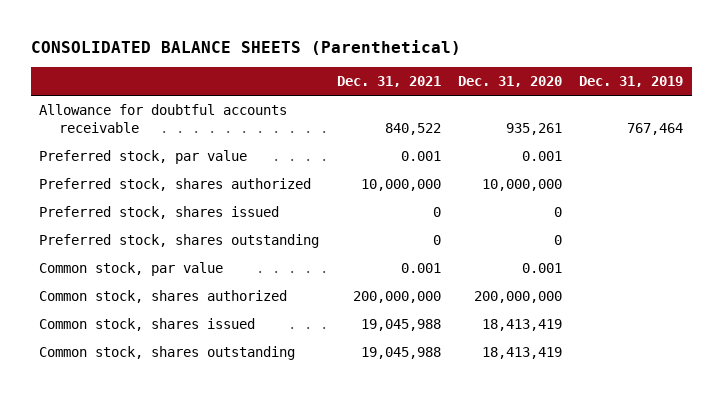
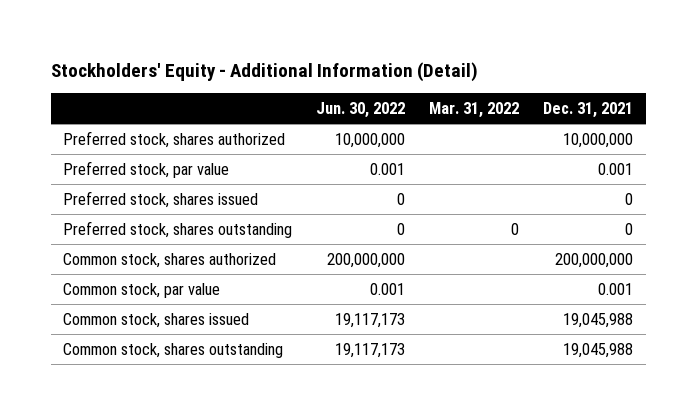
[30,39,461,55] CONSOLIDATED BALANCE SHEETS (Parenthetical) -> [51,61,479,82] Stockholders' Equity - Additional Information (Detail)
[457,76,562,88] Dec. 31, 2020 -> none
[579,76,684,88] Dec. 31, 2019 -> none
none -> [316,102,406,119] Jun. 30, 2022
none -> [429,102,520,119] Mar. 31, 2022
[39,104,288,133] Allowance for doubtful accounts receivable -> none
[39,150,248,165] Preferred stock, par value -> [63,160,230,178] Preferred stock, par value
[39,262,224,277] Common stock, par value -> [63,282,221,298] Common stock, par value

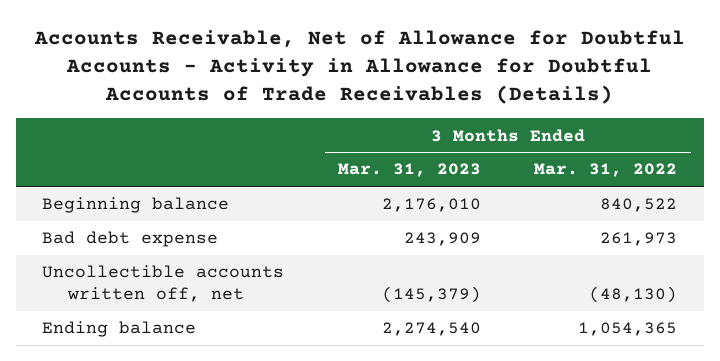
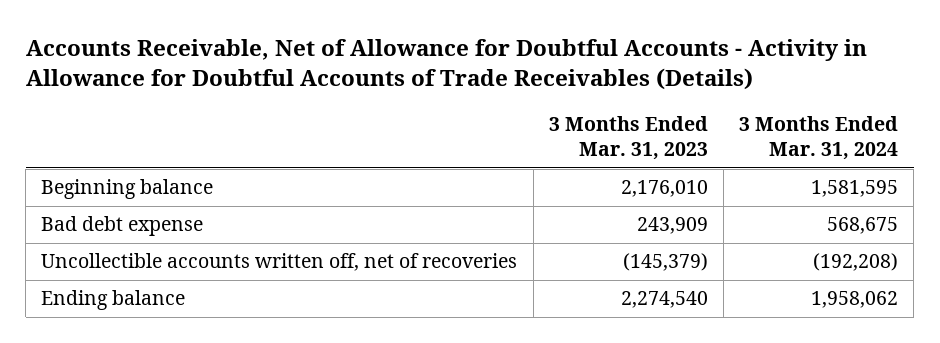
[534,163,678,178] Mar. 31, 2022 -> none
none -> [739,116,899,161] 3 Months Ended Mar. 31, 2024
[42,265,285,303] Uncollectible accounts written off, net -> [41,253,518,272] Uncollectible accounts written off, net of recoveries

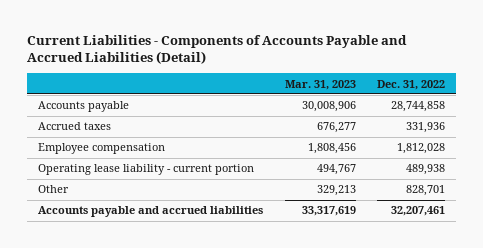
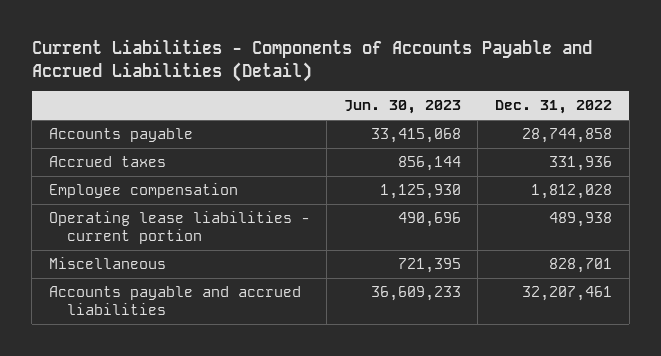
[284,79,356,90] Mar. 31, 2023 -> none
none -> [343,100,461,115] Jun. 30, 2023
[38,164,255,176] Operating lease liability - current portion -> [48,211,310,245] Operating lease liabilities - current portion
[38,185,70,194] Other -> [48,257,166,270] Miscellaneous

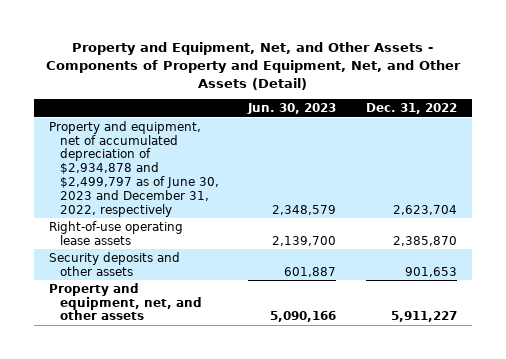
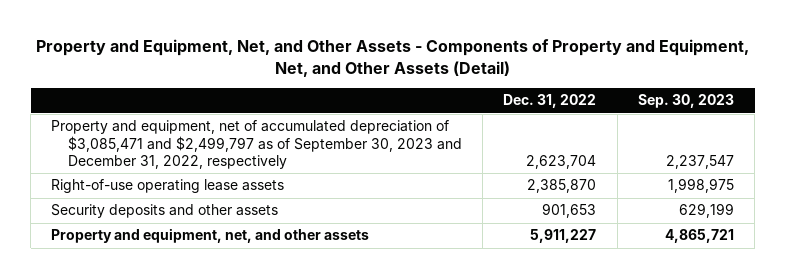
[247,103,337,115] Jun. 30, 2023 -> none
none -> [637,94,734,109] Sep. 30, 2023
[48,120,220,217] Property and equipment, net of accumulated depreciation of $2,934,878 and $2,499,797 as of June 30, 2023 and December 31, 2022, respectively -> [51,120,462,170] Property and equipment, net of accumulated depreciation of $3,085,471 and $2,499,797 as of September 30, 2023 and December 31, 2022, respectively

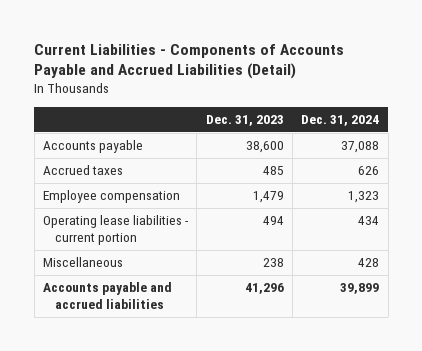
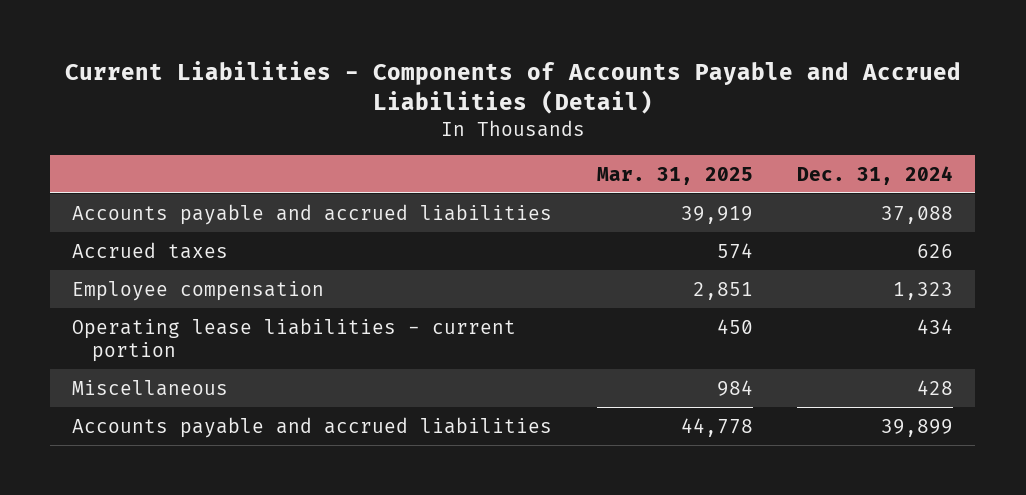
[205,114,284,126] Dec. 31, 2023 -> none
none -> [596,166,753,185] Mar. 31, 2025
[43,140,144,154] Accounts payable -> [72,203,553,225] Accounts payable and accrued liabilities

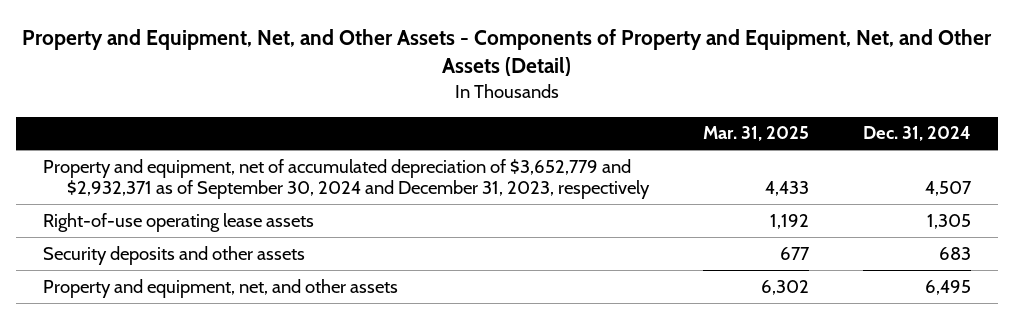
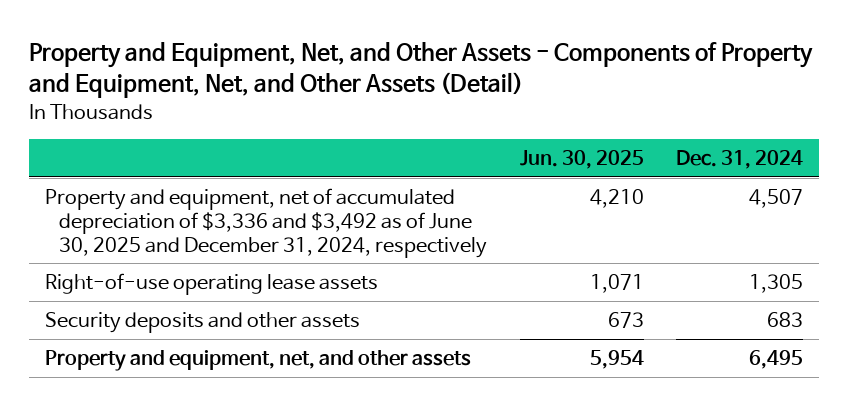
[702,126,809,142] Mar. 31, 2025 -> none
none -> [519,150,644,170] Jun. 30, 2025
[43,158,650,200] Property and equipment, net of accumulated depreciation of $3,652,779 and $2,932,371 as of September 30, 2024 and December 31, 2023, respectively -> [44,188,488,258] Property and equipment, net of accumulated depreciation of $3,336 and $3,492 as of June 30, 2025 and December 31, 2024, respectively

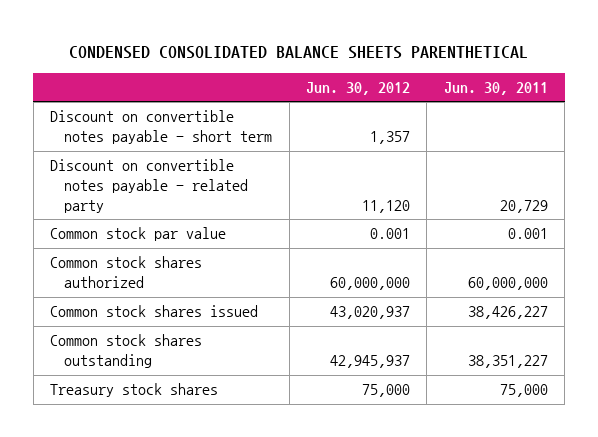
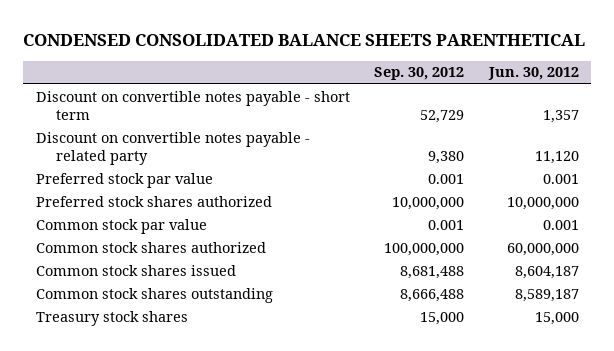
[443,81,548,95] Jun. 30, 2011 -> none
none -> [374,67,465,81] Sep. 30, 2012
none -> [35,172,213,188] Preferred stock par value
none -> [35,195,272,207] Preferred stock shares authorized
[330,306,411,320] 43,020,937 -> [514,265,579,279] 8,604,187
[330,355,411,369] 42,945,937 -> [514,288,579,302] 8,589,187
[362,384,411,398] 75,000 -> [534,311,579,325] 15,000

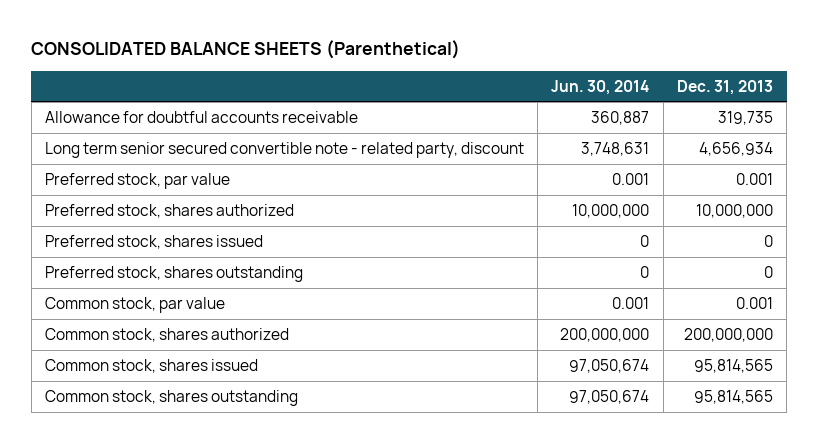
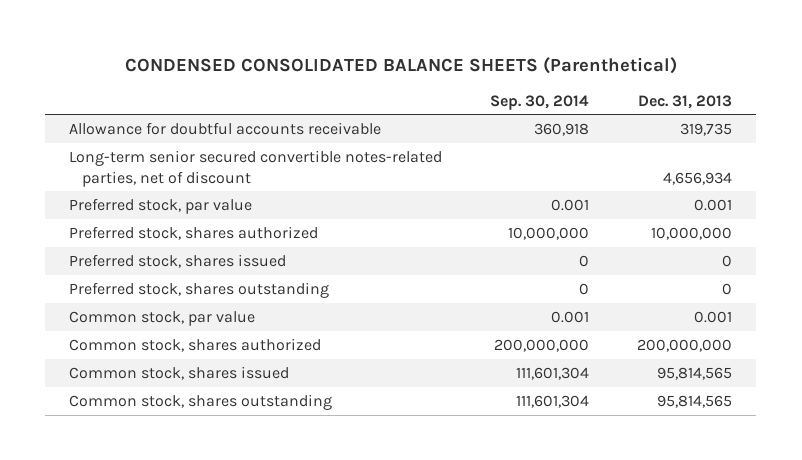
[31,40,461,60] CONSOLIDATED BALANCE SHEETS (Parenthetical) -> [124,56,677,74] CONDENSED CONSOLIDATED BALANCE SHEETS (Parenthetical)
[551,79,650,95] Jun. 30, 2014 -> none
none -> [490,94,590,110] Sep. 30, 2014
[45,142,525,159] Long term senior secured convertible note - related party, discount -> [69,149,443,187] Long-term senior secured convertible notes-related parties, net of discount

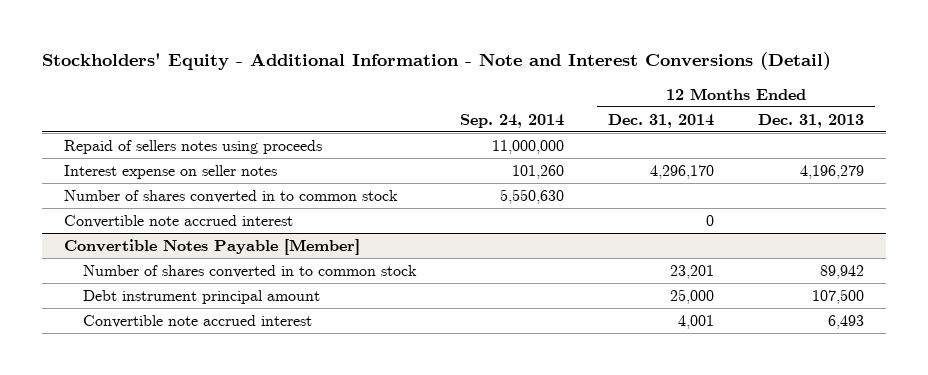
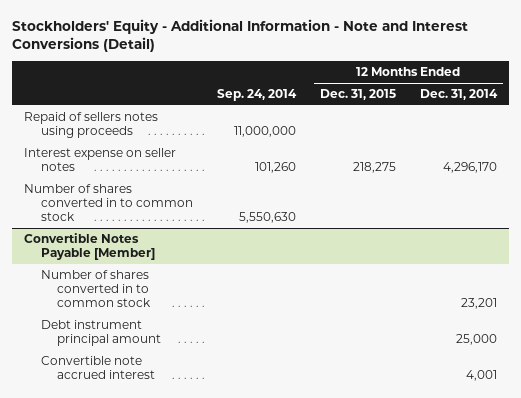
[757,113,864,128] Dec. 31, 2013 -> none
none -> [319,89,396,101] Dec. 31, 2015
[64,214,294,228] Convertible note accrued interest -> none

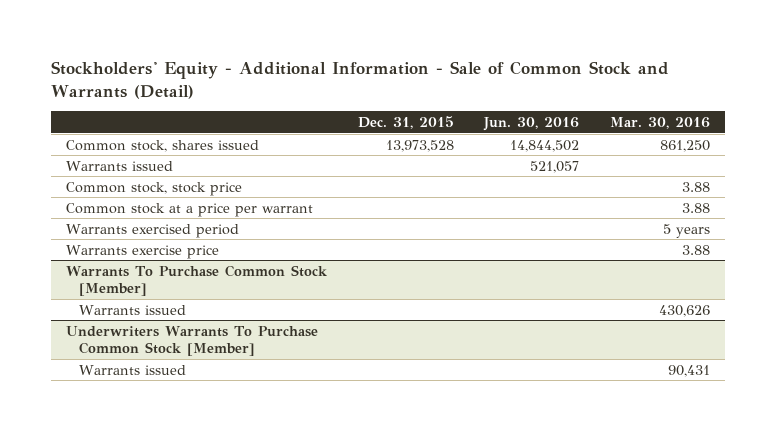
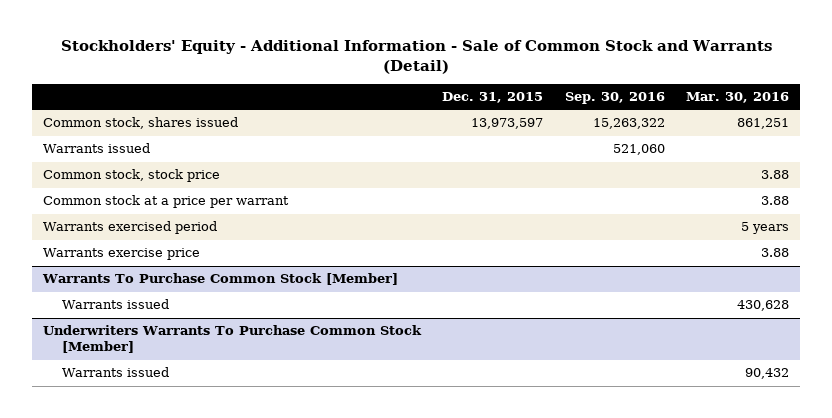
[483,117,580,132] Jun. 30, 2016 -> none
none -> [564,91,665,104] Sep. 30, 2016
[385,139,454,152] 13,973,528 -> [471,118,544,130] 13,973,597
[659,139,710,152] 861,250 -> [737,118,790,130] 861,251
[658,304,710,317] 430,626 -> [737,300,790,312] 430,628
[667,364,710,377] 90,431 -> [745,368,790,380] 90,432

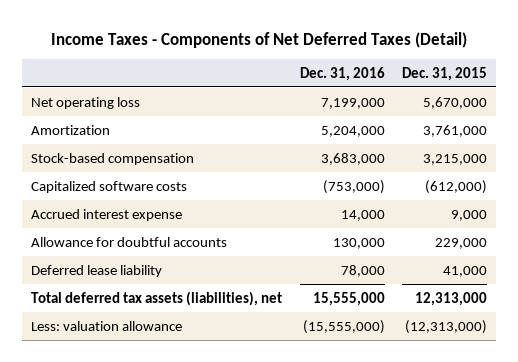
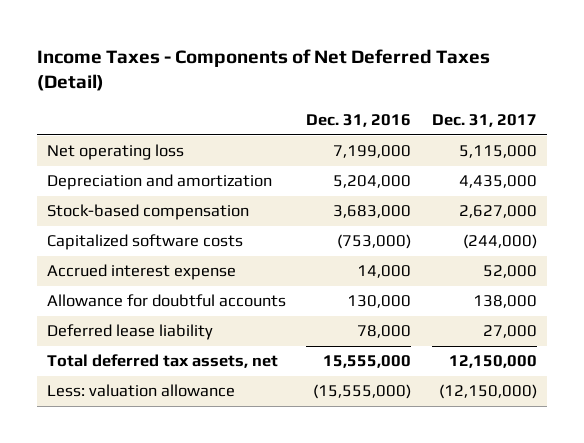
[402,66,488,81] Dec. 31, 2015 -> none
none -> [431,113,537,127] Dec. 31, 2017
[30,124,110,135] Amortization -> [47,174,273,191] Depreciation and amortization
[30,290,282,306] Total deferred tax assets (liabilities), net -> [47,354,279,369] Total deferred tax assets, net

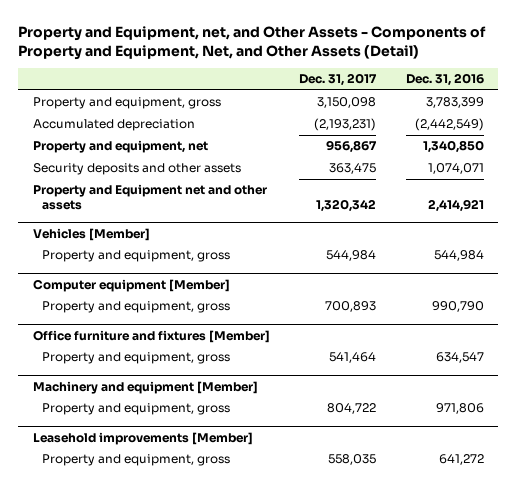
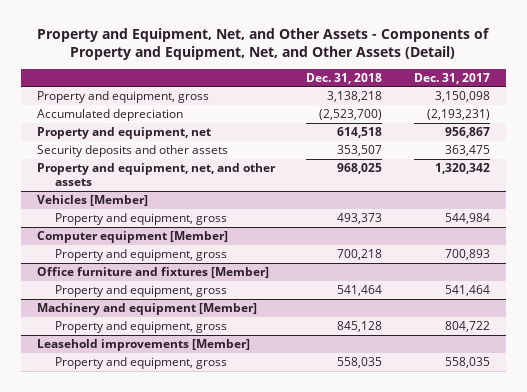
[18,25,487,60] Property and Equipment, net, and Other Assets - Components of Property and Equipment, Net, and Other Assets (Detail) -> [37,28,491,61] Property and Equipment, Net, and Other Assets - Components of Property and Equipment, Net, and Other Assets (Detail)
[405,73,484,87] Dec. 31, 2016 -> none
none -> [306,72,383,84] Dec. 31, 2018
[32,184,267,210] Property and Equipment net and other assets -> [37,163,277,187] Property and equipment, net, and other assets

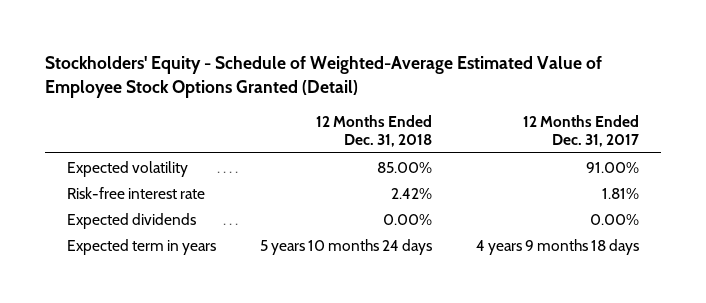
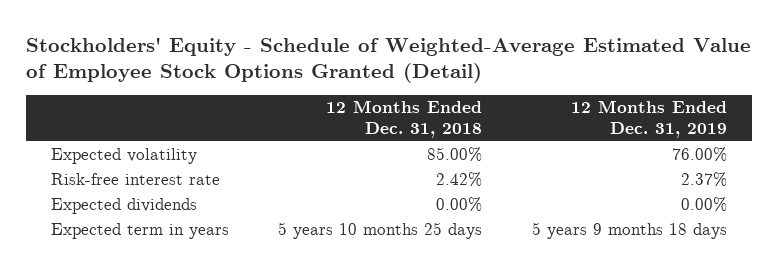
[522,114,639,147] 12 Months Ended Dec. 31, 2017 -> none
none -> [570,100,727,139] 12 Months Ended Dec. 31, 2019
[259,238,432,255] 5 years 10 months 24 days -> [278,222,483,240] 5 years 10 months 25 days

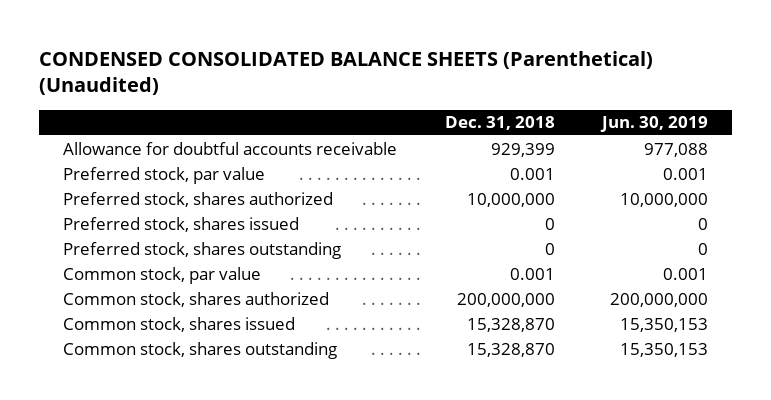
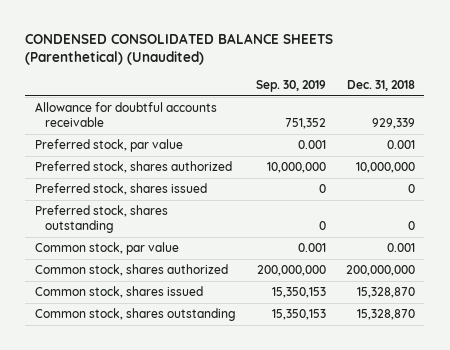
[600,116,709,133] Jun. 30, 2019 -> none
none -> [255,79,326,92] Sep. 30, 2019
[490,142,555,157] 929,399 -> [371,118,415,130] 929,339

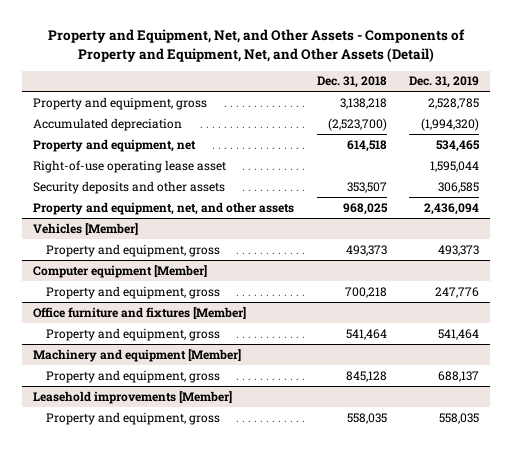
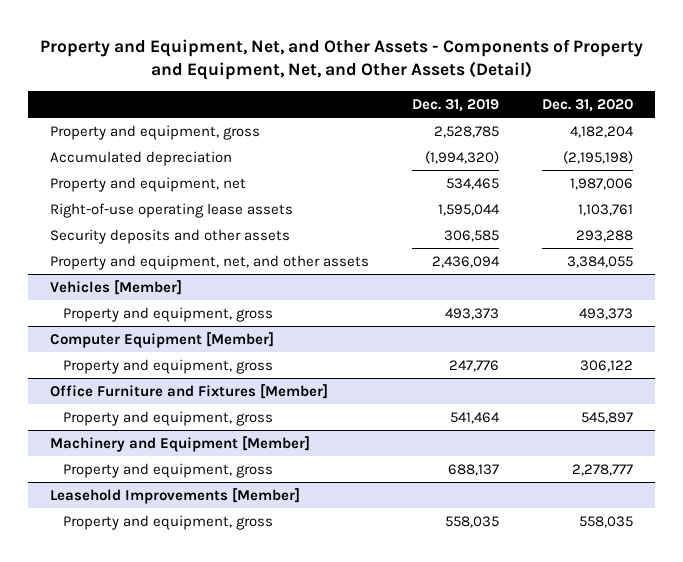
[316,76,387,89] Dec. 31, 2018 -> none
none -> [542,98,634,112] Dec. 31, 2020
[33,159,227,173] Right-of-use operating lease asset -> [49,203,293,219] Right-of-use operating lease assets
[33,264,208,278] Computer equipment [Member] -> [49,332,274,349] Computer Equipment [Member]
[33,306,247,319] Office furniture and fixtures [Member] -> [49,384,328,400] Office Furniture and Fixtures [Member]
[33,348,242,362] Machinery and equipment [Member] -> [49,436,310,453] Machinery and Equipment [Member]
[33,390,233,404] Leasehold improvements [Member] -> [49,488,300,505] Leasehold Improvements [Member]

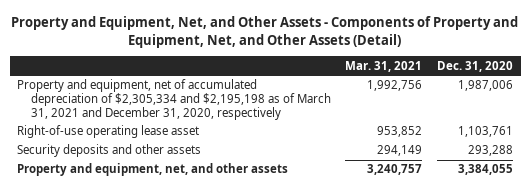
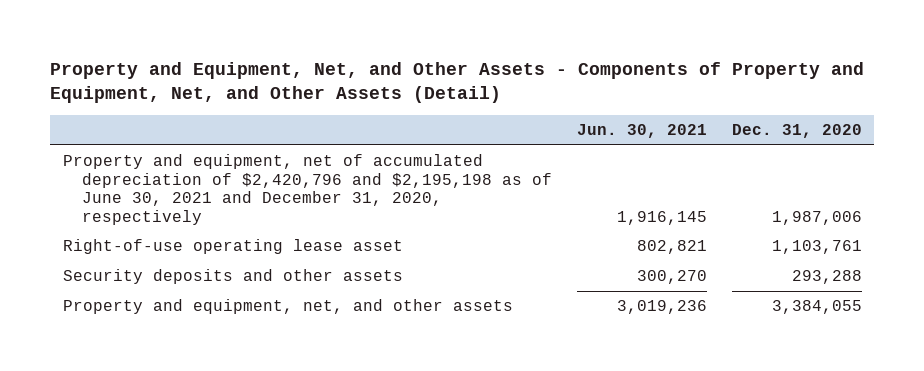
[345,60,423,72] Mar. 31, 2021 -> none
none -> [576,124,707,139] Jun. 30, 2021
[16,79,331,120] Property and equipment, net of accumulated depreciation of $2,305,334 and $2,195,198 as of March 31, 2021 and December 31, 2020, respectively -> [62,154,553,225] Property and equipment, net of accumulated depreciation of $2,420,796 and $2,195,198 as of June 30, 2021 and December 31, 2020, respectively

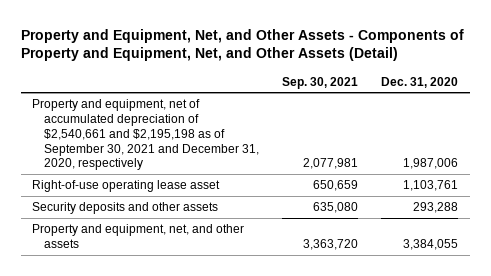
[576,124,707,139] Jun. 30, 2021 -> none
none -> [281,76,358,89] Sep. 30, 2021
[62,154,553,225] Property and equipment, net of accumulated depreciation of $2,420,796 and $2,195,198 as of June 30, 2021 and December 31, 2020, respectively -> [32,99,259,171] Property and equipment, net of accumulated depreciation of $2,540,661 and $2,195,198 as of September 30, 2021 and December 31, 2020, respectively

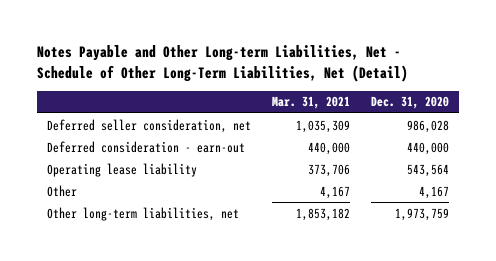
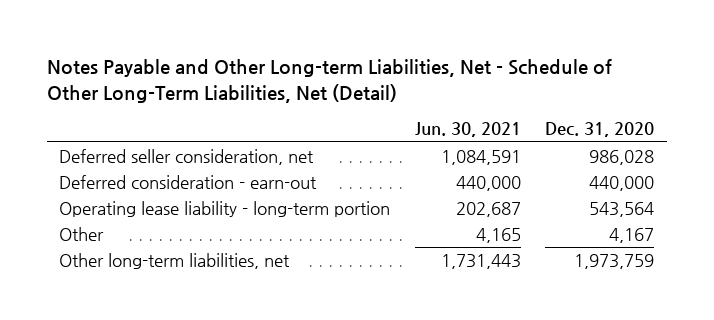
[272,96,351,110] Mar. 31, 2021 -> none
none -> [414,122,521,138] Jun. 30, 2021
[47,162,198,177] Operating lease liability -> [59,201,391,218] Operating lease liability - long-term portion

